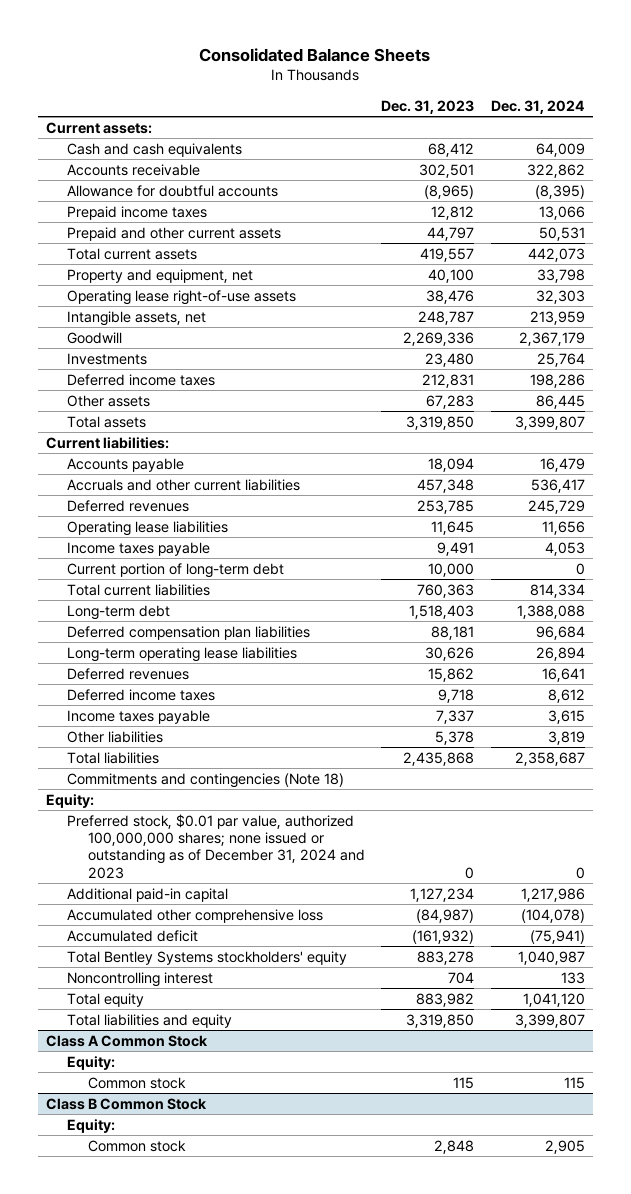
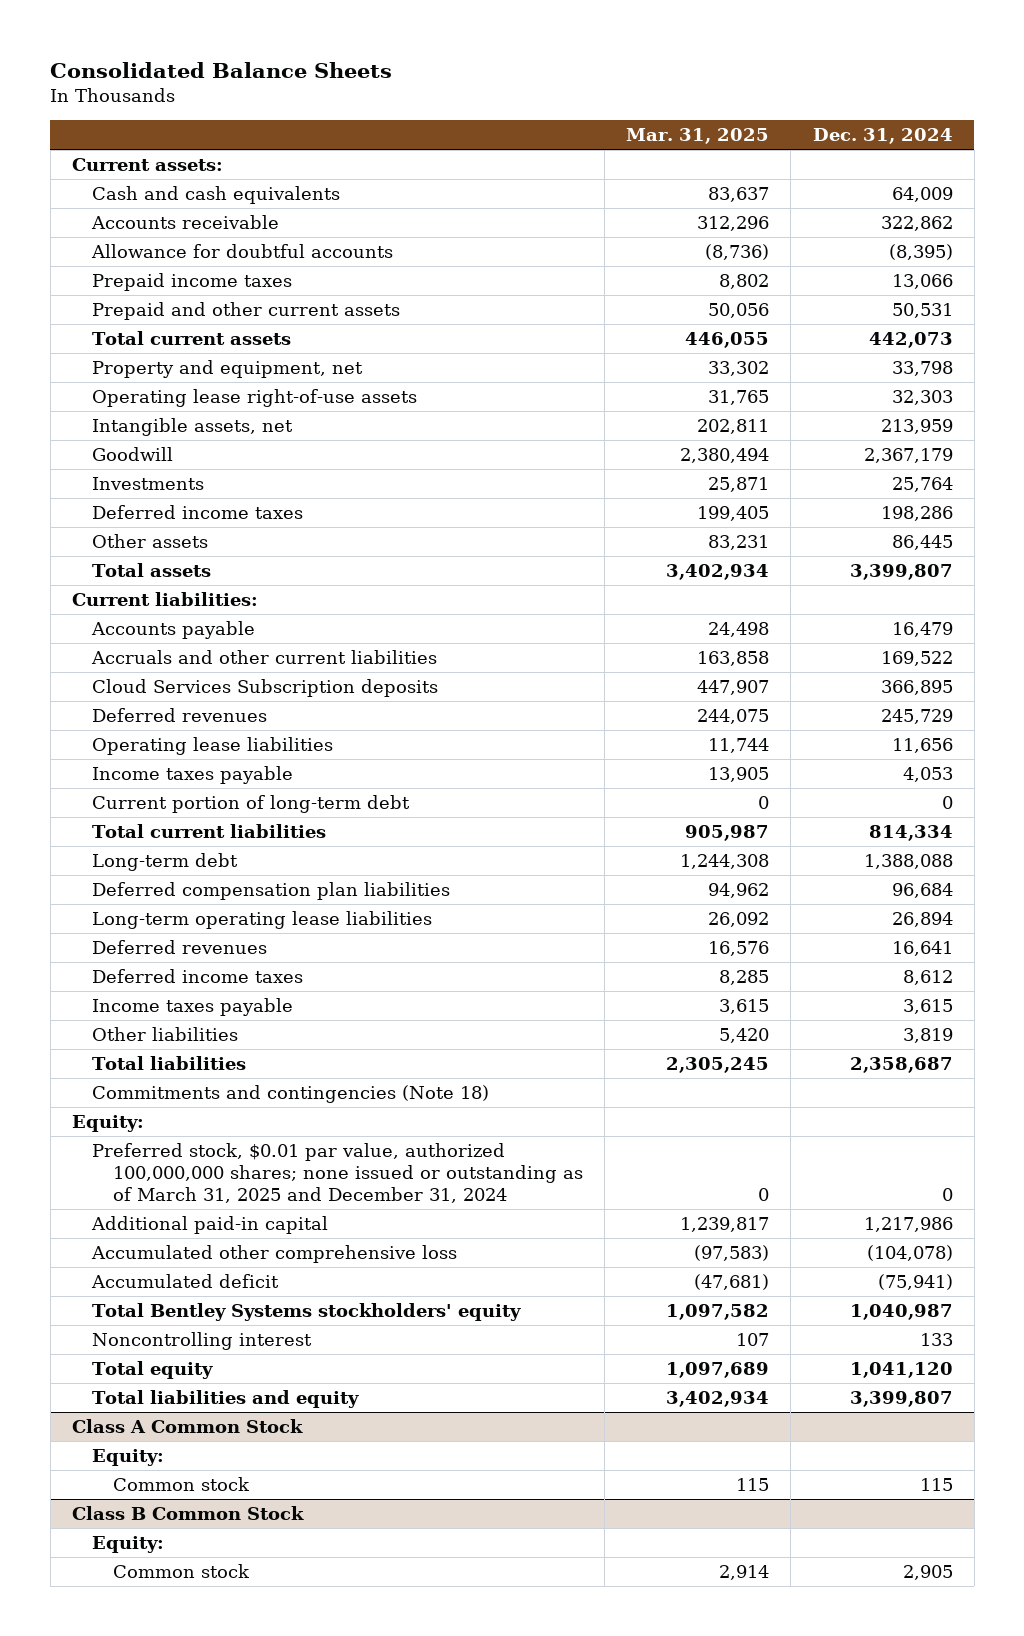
[381,99,475,114] Dec. 31, 2023 -> none
none -> [626,128,770,145] Mar. 31, 2025
[530,478,585,493] 536,417 -> [880,651,953,667] 169,522
none -> [92,679,439,698] Cloud Services Subscription deposits
[66,813,365,879] Preferred stock, $0.01 par value, authorized 100,000,000 shares; none issued or outstanding as of December 31, 2024 and 2023 -> [92,1143,584,1203] Preferred stock, $0.01 par value, authorized 100,000,000 shares; none issued or outstanding as of March 31, 2025 and December 31, 2024

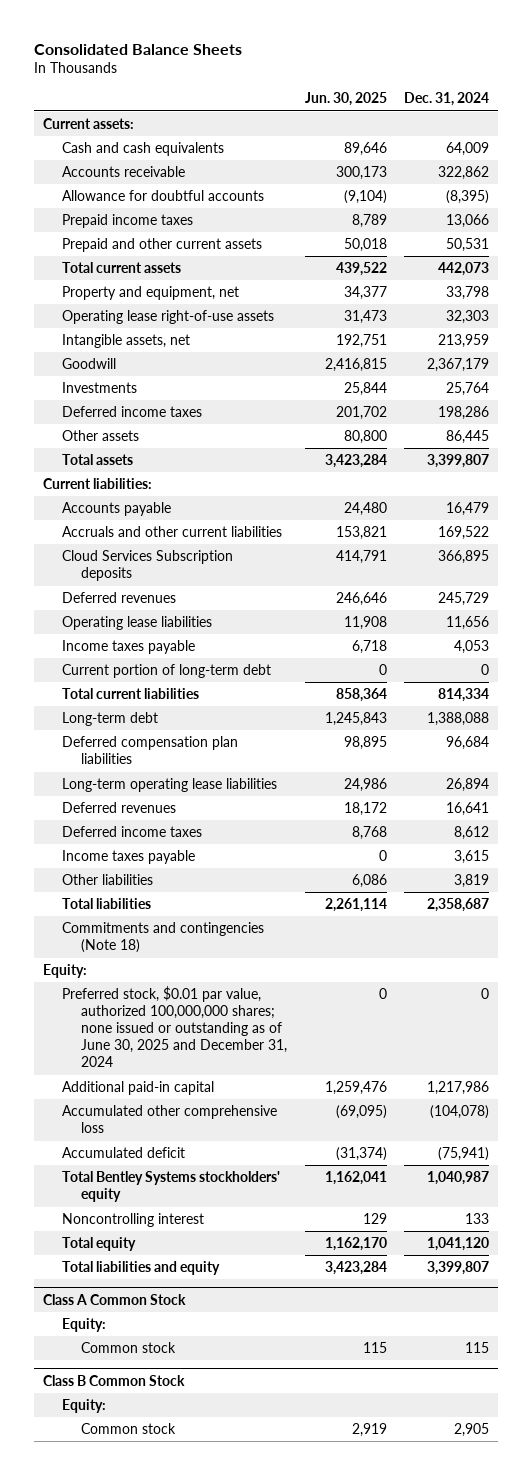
[626,128,770,145] Mar. 31, 2025 -> none
none -> [304,92,387,107] Jun. 30, 2025
[92,1143,584,1203] Preferred stock, $0.01 par value, authorized 100,000,000 shares; none issued or outstanding as of March 31, 2025 and December 31, 2024 -> [61,986,287,1068] Preferred stock, $0.01 par value, authorized 100,000,000 shares; none issued or outstanding as of June 30, 2025 and December 31, 2024

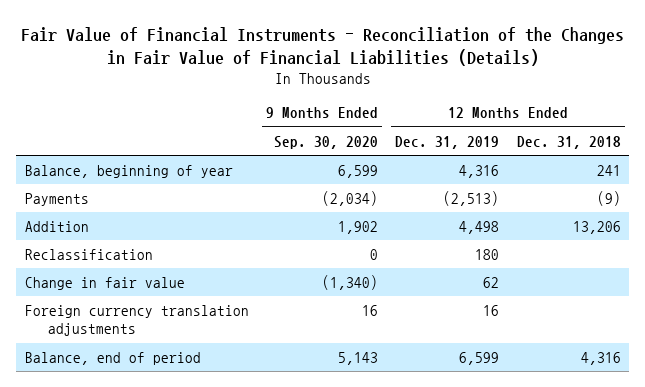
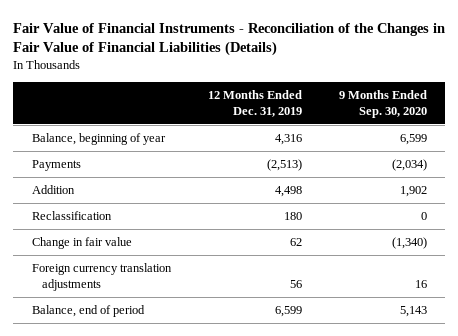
[516,135,621,149] Dec. 31, 2018 -> none
[483,305,500,317] 16 -> [289,280,302,289] 56

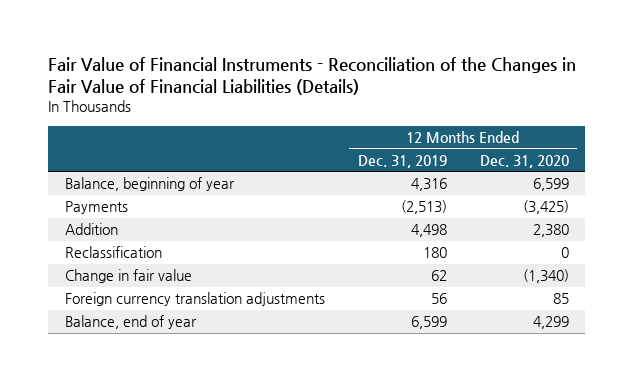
[338,89,427,118] 9 Months Ended Sep. 30, 2020 -> none
none -> [479,154,569,168] Dec. 31, 2020
[31,305,145,318] Balance, end of period -> [64,315,197,330] Balance, end of year

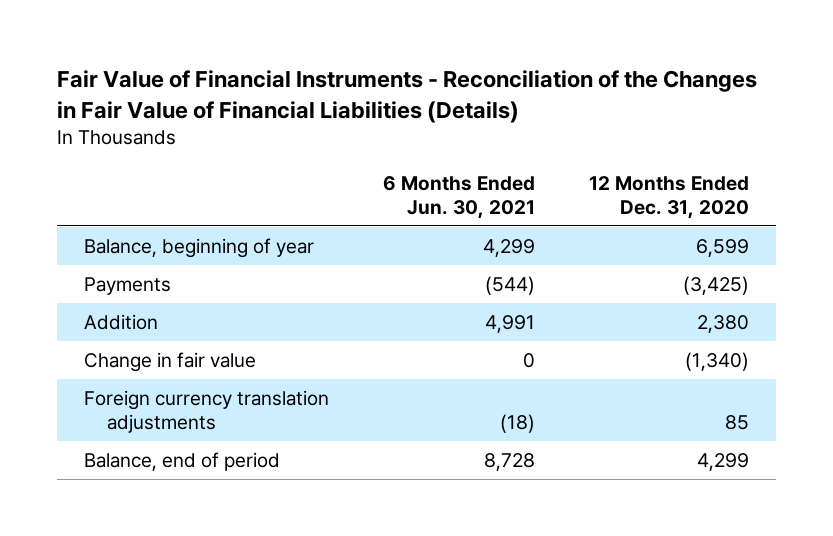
[357,154,447,168] Dec. 31, 2019 -> none
none -> [382,175,535,219] 6 Months Ended Jun. 30, 2021
[64,246,162,259] Reclassification -> none
[64,315,197,330] Balance, end of year -> [83,452,280,472] Balance, end of period

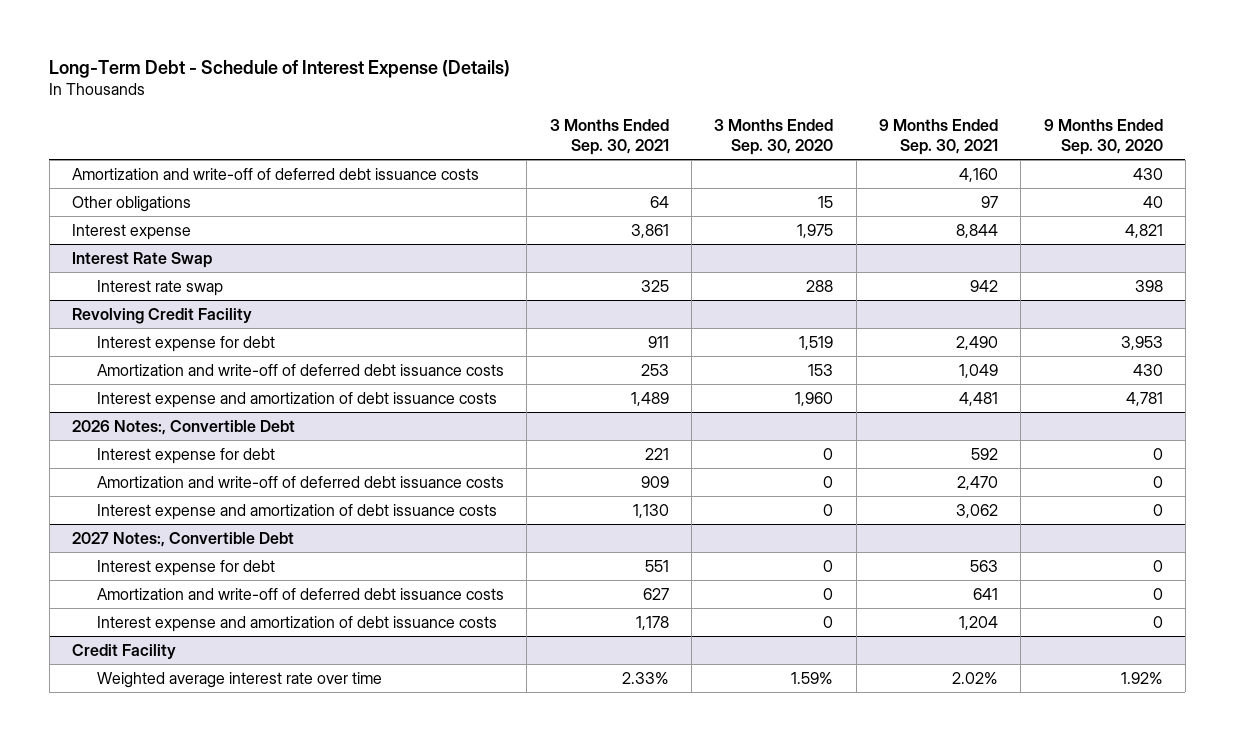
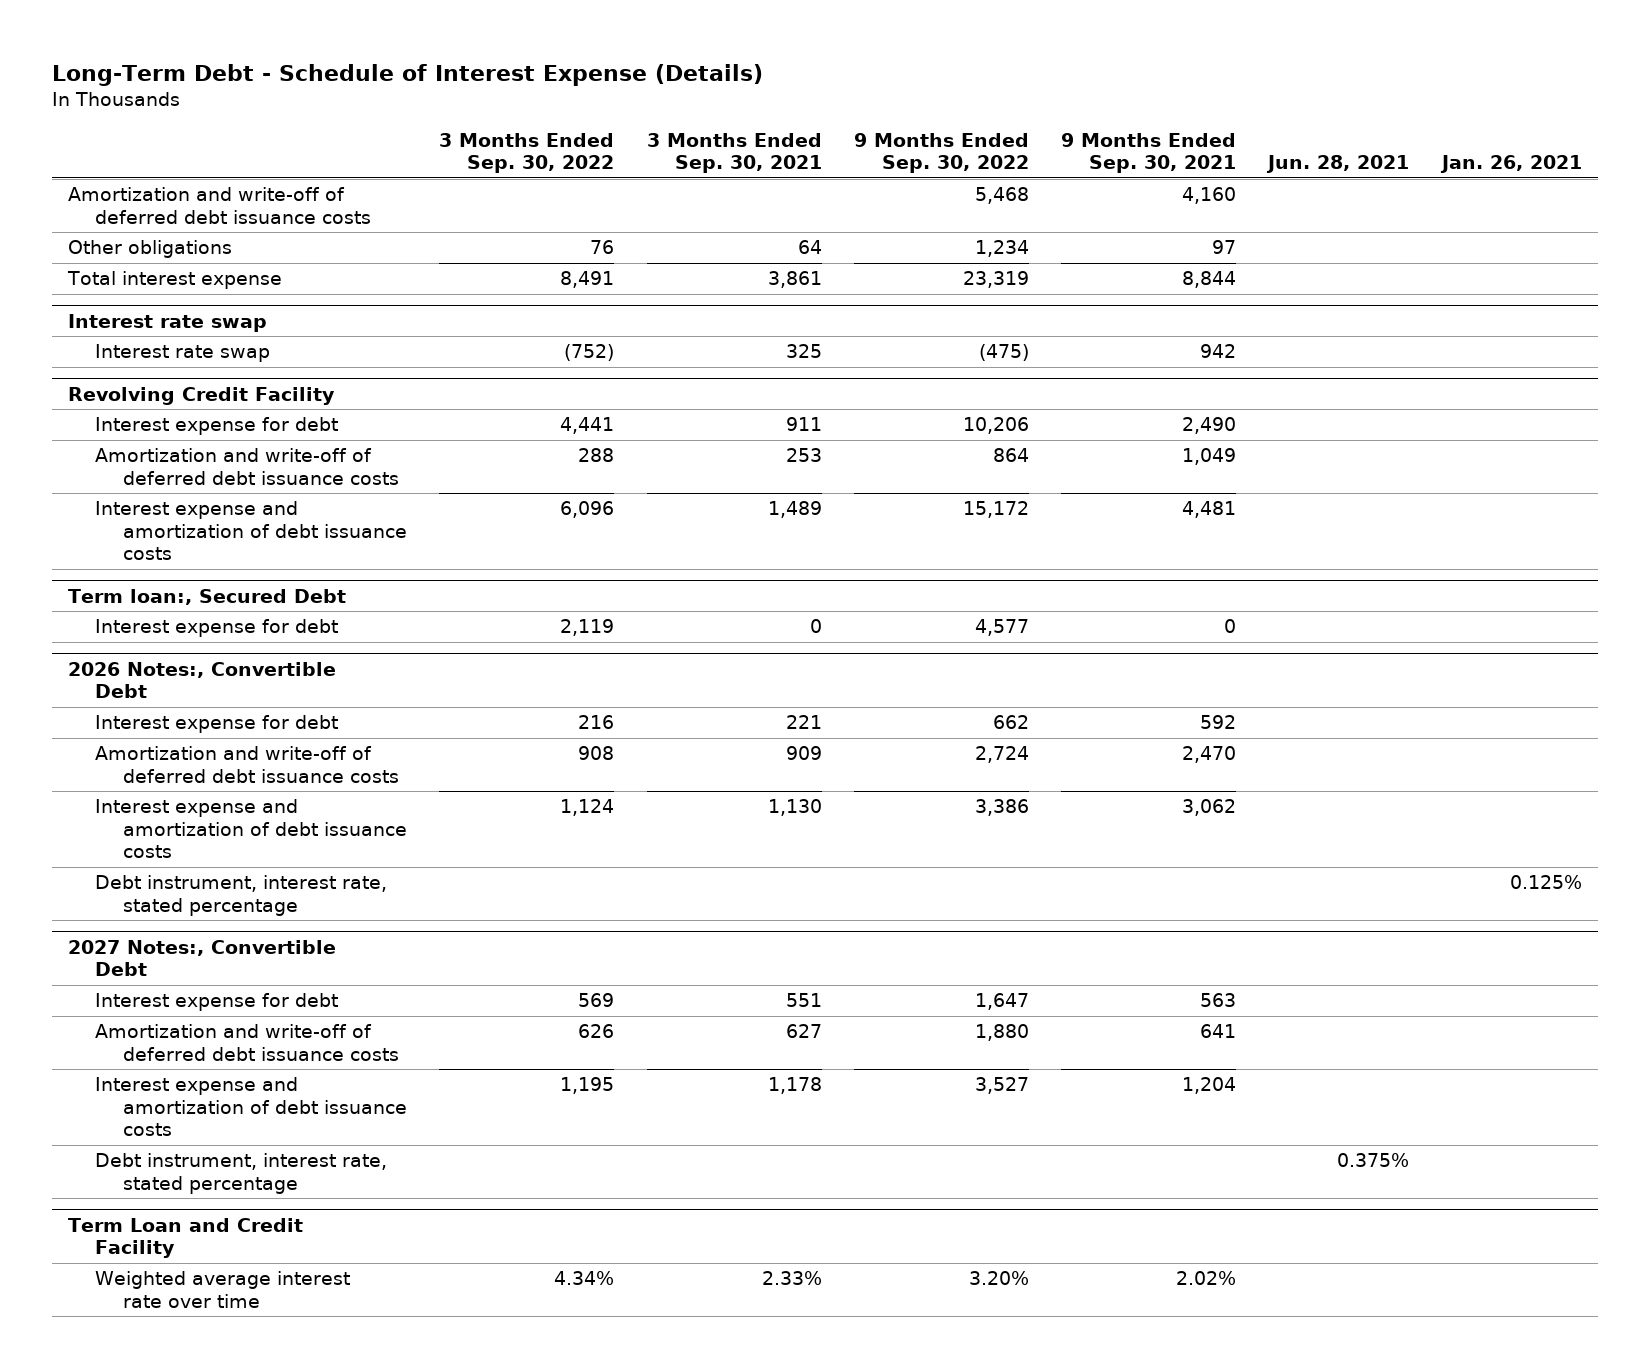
[714,118,834,156] 3 Months Ended Sep. 30, 2020 -> none
[1043,118,1163,156] 9 Months Ended Sep. 30, 2020 -> none
none -> [439,132,615,174] 3 Months Ended Sep. 30, 2022
none -> [853,132,1029,174] 9 Months Ended Sep. 30, 2022
none -> [1266,155,1410,174] Jun. 28, 2021
none -> [1439,155,1582,174] Jan. 26, 2021
[72,223,192,240] Interest expense -> [66,271,282,290] Total interest expense
[72,251,213,268] Interest Rate Swap -> [67,313,267,332] Interest rate swap
none -> [67,588,346,605] Term loan:, Secured Debt
none -> [95,619,339,638] Interest expense for debt
none -> [95,875,388,916] Debt instrument, interest rate, stated percentage
[72,643,177,659] Credit Facility -> none
none -> [95,1153,388,1194] Debt instrument, interest rate, stated percentage
none -> [67,1217,303,1258] Term Loan and Credit Facility

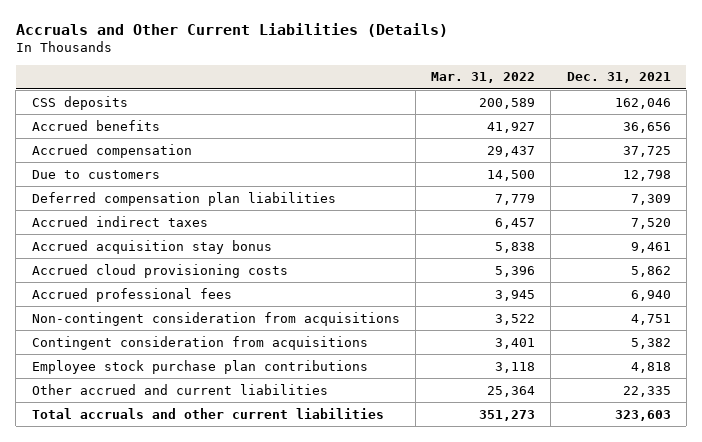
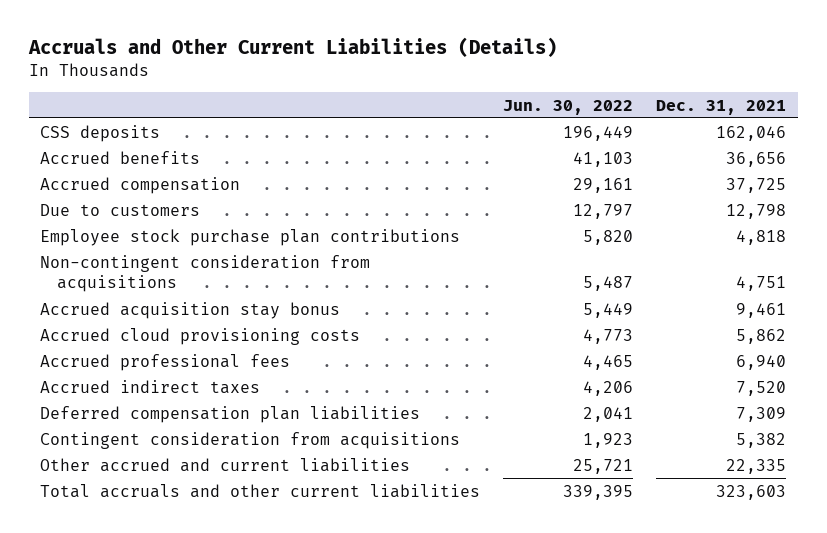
[431,72,536,84] Mar. 31, 2022 -> none
none -> [503,99,634,115] Jun. 30, 2022
[31,359,368,374] Employee stock purchase plan contributions -> [40,228,461,246] Employee stock purchase plan contributions
[31,311,400,326] Non-contingent consideration from acquisitions -> [40,254,371,293] Non-contingent consideration from acquisitions
[31,215,208,227] Accrued indirect taxes -> [40,379,261,394] Accrued indirect taxes
[31,191,336,206] Deferred compensation plan liabilities -> [40,405,421,423] Deferred compensation plan liabilities

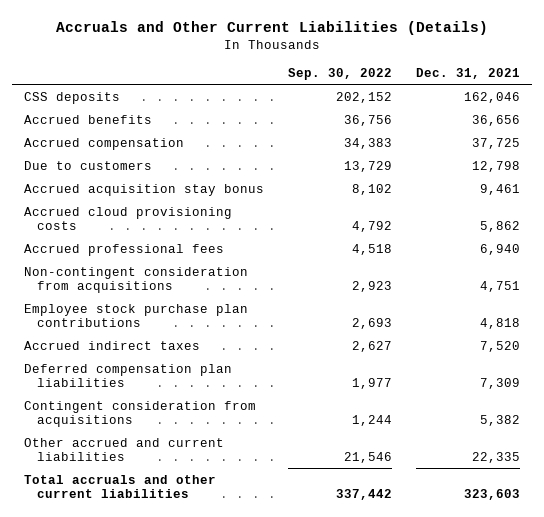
[503,99,634,115] Jun. 30, 2022 -> none
none -> [287,68,392,81] Sep. 30, 2022
[40,254,371,293] Non-contingent consideration from acquisitions -> [24,266,249,294] Non-contingent consideration from acquisitions
[40,228,461,246] Employee stock purchase plan contributions -> [24,303,249,328] Employee stock purchase plan contributions

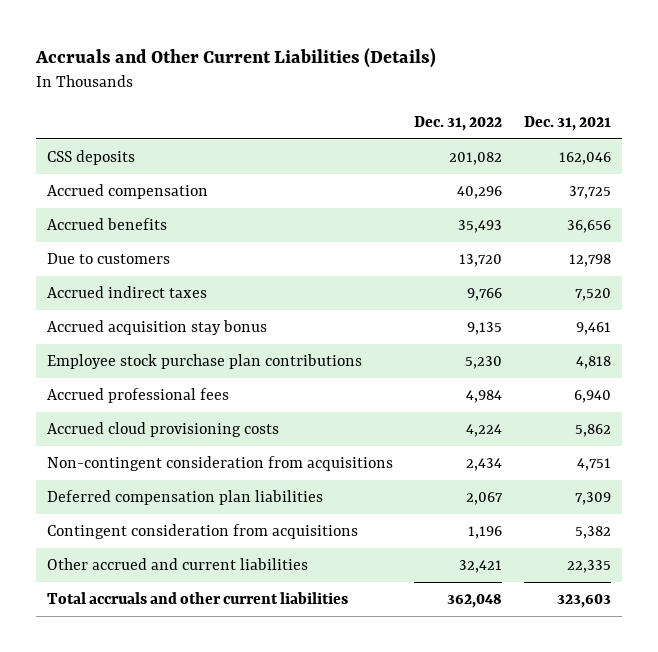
[287,68,392,81] Sep. 30, 2022 -> none
none -> [414,115,503,131] Dec. 31, 2022
[24,114,153,124] Accrued benefits -> [46,217,167,230] Accrued benefits
[24,340,201,350] Accrued indirect taxes -> [46,285,207,298] Accrued indirect taxes
[24,303,249,328] Employee stock purchase plan contributions -> [46,353,362,369] Employee stock purchase plan contributions
[24,206,233,231] Accrued cloud provisioning costs -> [46,421,279,437] Accrued cloud provisioning costs

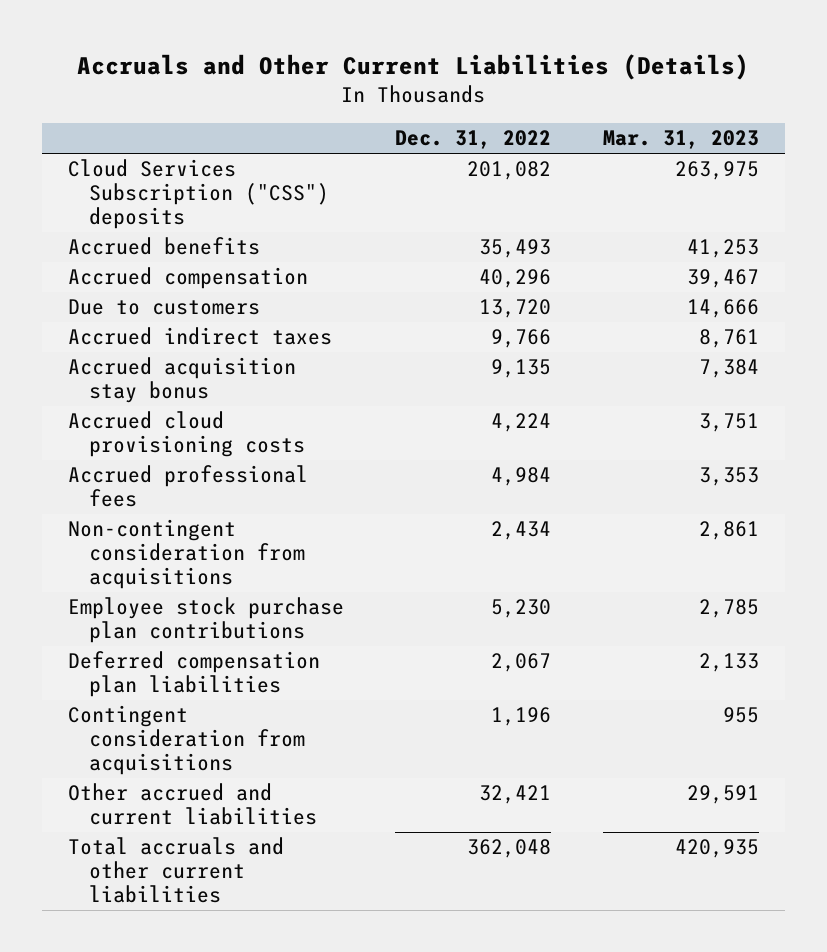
[523,115,611,131] Dec. 31, 2021 -> none
none -> [603,130,760,150] Mar. 31, 2023
[46,149,135,165] CSS deposits -> [67,159,329,230] Cloud Services Subscription ("CSS") deposits
[46,183,208,199] Accrued compensation -> [67,267,308,290] Accrued compensation
[46,387,229,403] Accrued professional fees -> [67,465,308,508] Accrued professional fees
[46,353,362,369] Employee stock purchase plan contributions -> [67,597,344,644] Employee stock purchase plan contributions

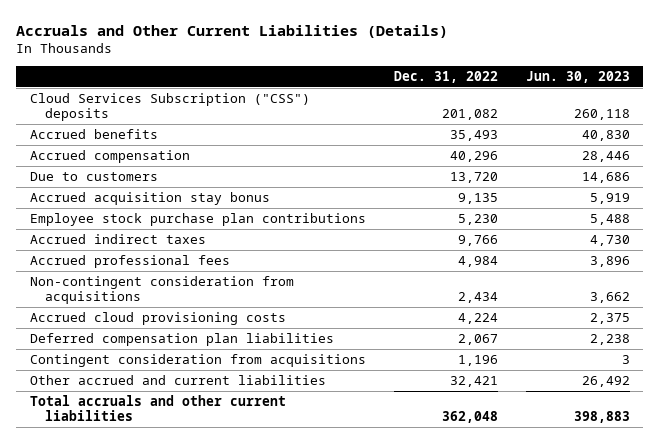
[603,130,760,150] Mar. 31, 2023 -> none
none -> [525,71,630,84] Jun. 30, 2023
[67,597,344,644] Employee stock purchase plan contributions -> [29,212,366,226] Employee stock purchase plan contributions
[67,327,332,346] Accrued indirect taxes -> [29,233,206,244] Accrued indirect taxes
[67,411,305,458] Accrued cloud provisioning costs -> [29,311,286,325] Accrued cloud provisioning costs

